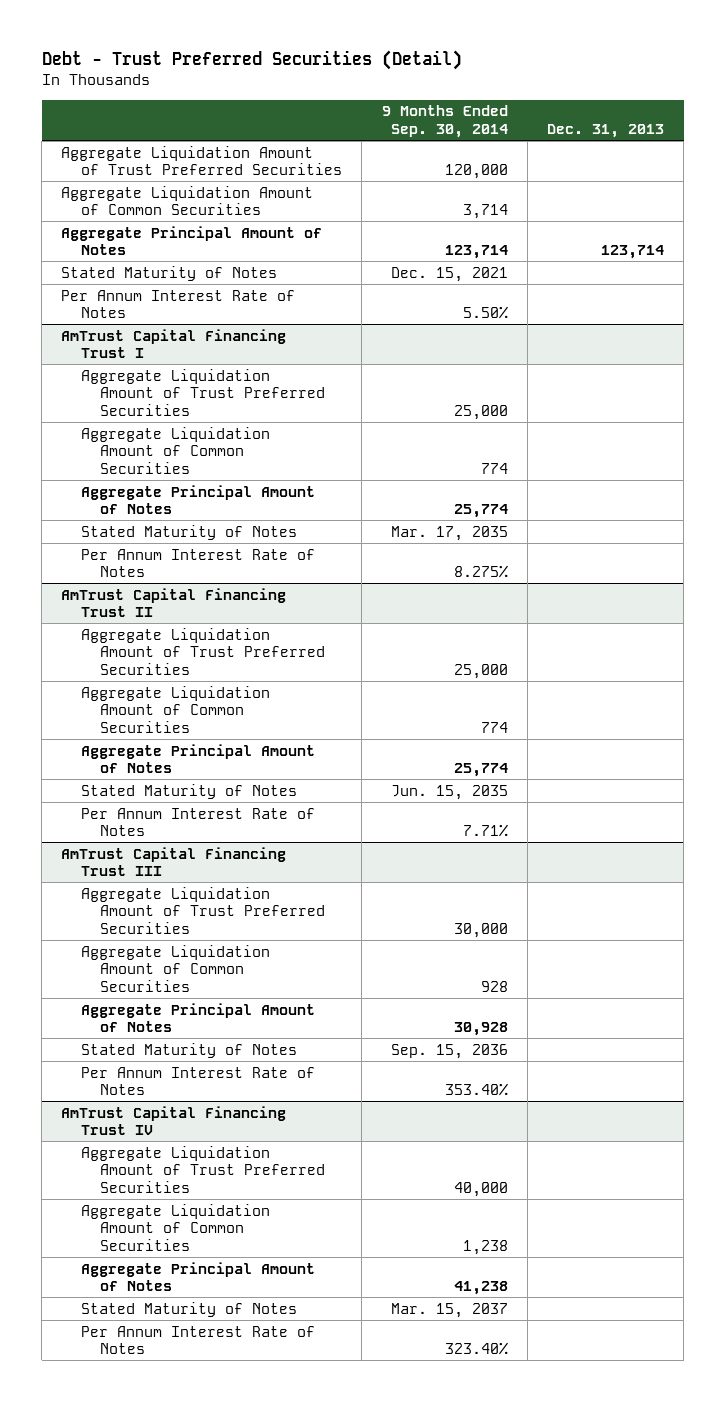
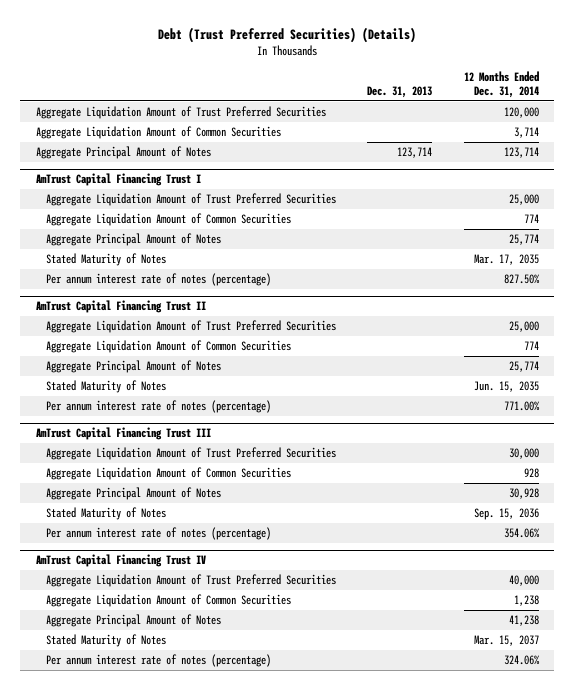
[41,49,462,70] Debt - Trust Preferred Securities (Detail) -> [158,26,417,43] Debt (Trust Preferred Securities) (Details)
[381,105,508,139] 9 Months Ended Sep. 30, 2014 -> none
none -> [463,70,539,98] 12 Months Ended Dec. 31, 2014
[61,265,278,281] Stated Maturity of Notes -> none
[61,289,296,319] Per Annum Interest Rate of Notes -> none
[80,548,315,578] Per Annum Interest Rate of Notes -> [45,273,271,287] Per annum interest rate of notes (percentage)
[80,807,315,837] Per Annum Interest Rate of Notes -> [45,400,271,414] Per annum interest rate of notes (percentage)
[80,1066,315,1096] Per Annum Interest Rate of Notes -> [45,527,271,541] Per annum interest rate of notes (percentage)
[80,1325,315,1355] Per Annum Interest Rate of Notes -> [45,654,271,668] Per annum interest rate of notes (percentage)

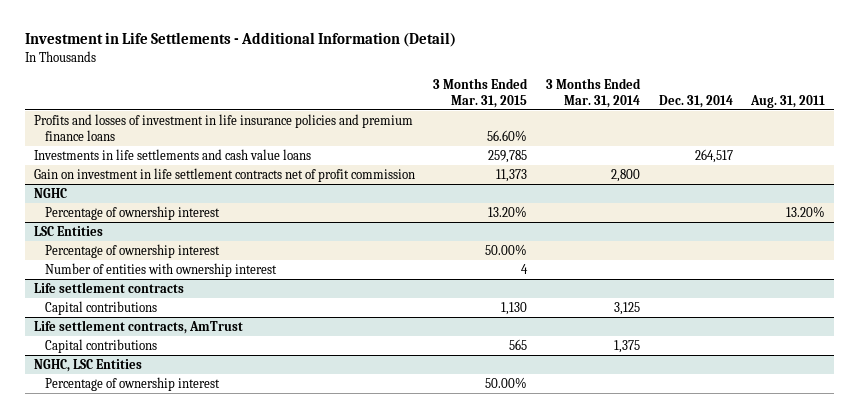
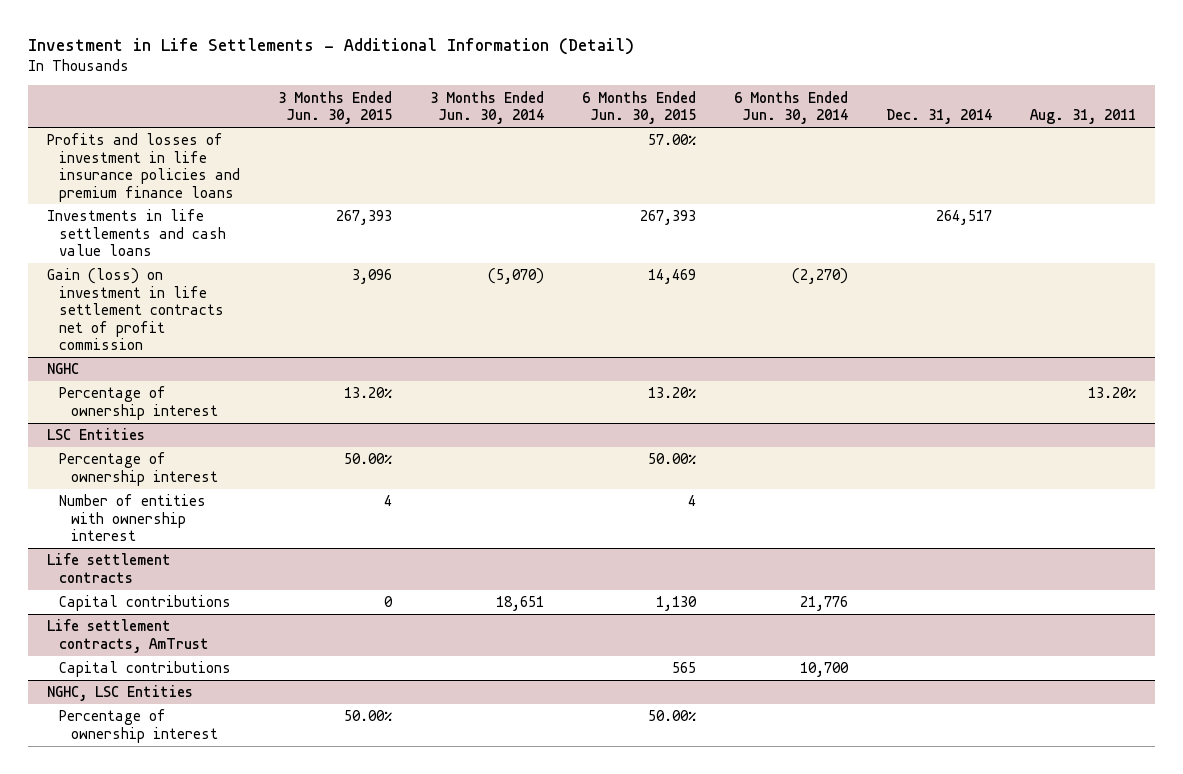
[433,77,529,108] 3 Months Ended Mar. 31, 2015 -> none
[546,77,642,108] 3 Months Ended Mar. 31, 2014 -> none
none -> [277,90,392,125] 3 Months Ended Jun. 30, 2015
none -> [429,90,544,125] 3 Months Ended Jun. 30, 2014
none -> [582,90,697,125] 6 Months Ended Jun. 30, 2015
none -> [734,90,849,125] 6 Months Ended Jun. 30, 2014
[33,168,415,183] Gain on investment in life settlement contracts net of profit commission -> [46,268,224,350] Gain (loss) on investment in life settlement contracts net of profit commission

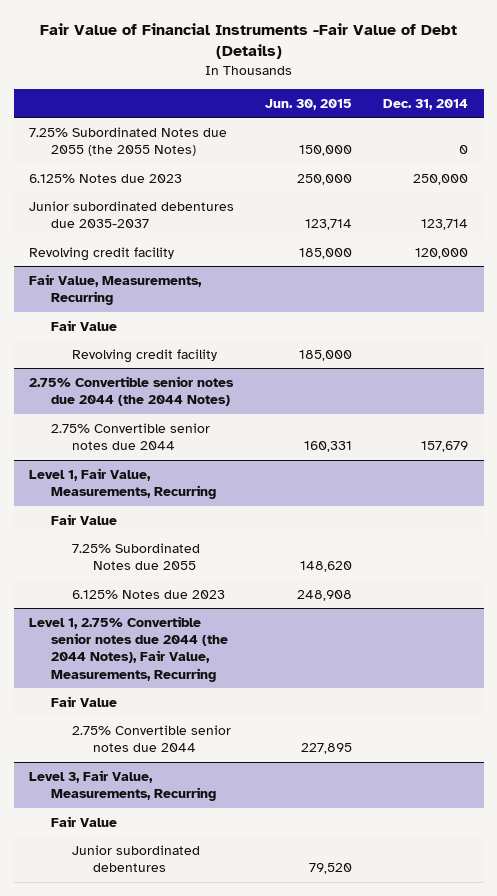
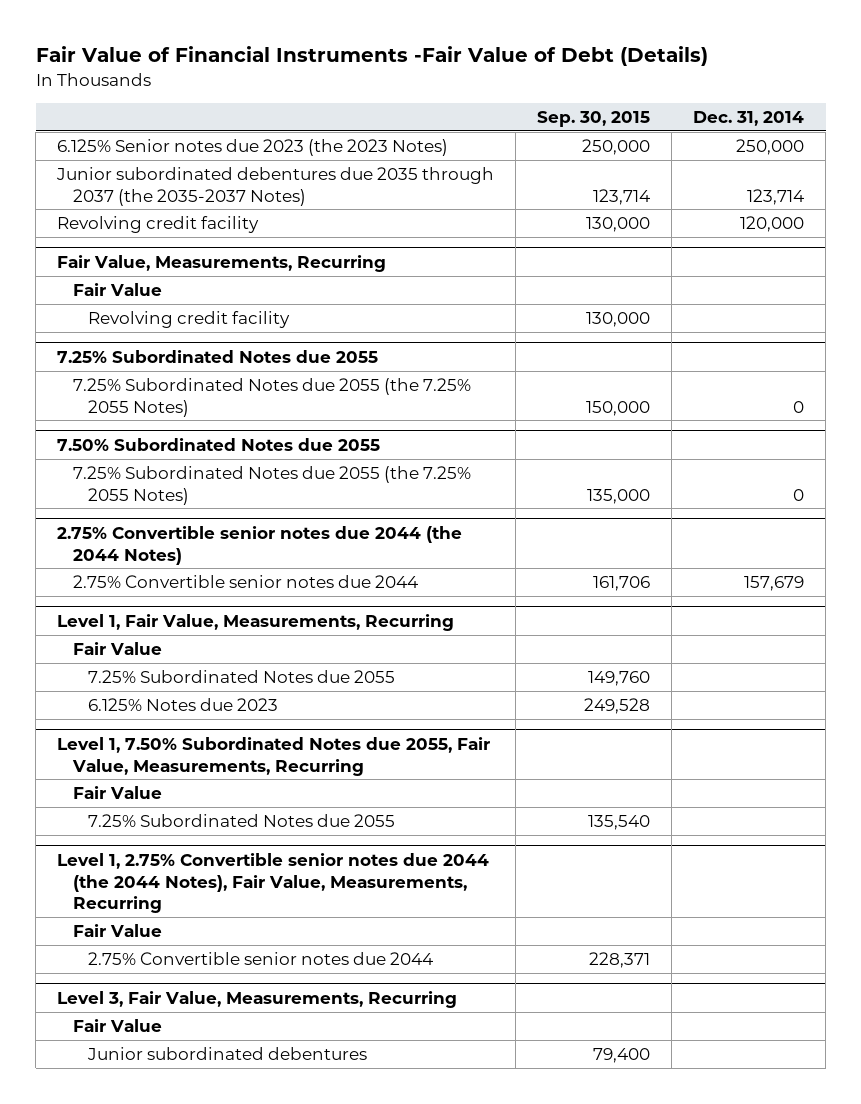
[265,98,353,110] Jun. 30, 2015 -> none
none -> [537,110,651,127] Sep. 30, 2015
[29,126,228,157] 7.25% Subordinated Notes due 2055 (the 2055 Notes) -> none
[29,173,183,183] 6.125% Notes due 2023 -> [57,138,449,156] 6.125% Senior notes due 2023 (the 2023 Notes)
[29,200,235,229] Junior subordinated debentures due 2035-2037 -> [56,166,495,206] Junior subordinated debentures due 2035 through 2037 (the 2035-2037 Notes)
none -> [57,349,379,363] 7.25% Subordinated Notes due 2055
none -> [72,377,471,417] 7.25% Subordinated Notes due 2055 (the 7.25% 2055 Notes)
none -> [57,437,381,451] 7.50% Subordinated Notes due 2055
none -> [72,465,471,505] 7.25% Subordinated Notes due 2055 (the 7.25% 2055 Notes)
none -> [57,736,491,776] Level 1, 7.50% Subordinated Notes due 2055, Fair Value, Measurements, Recurring
none -> [72,785,162,799] Fair Value
none -> [87,813,395,827] 7.25% Subordinated Notes due 2055

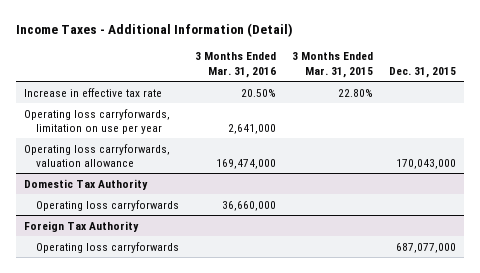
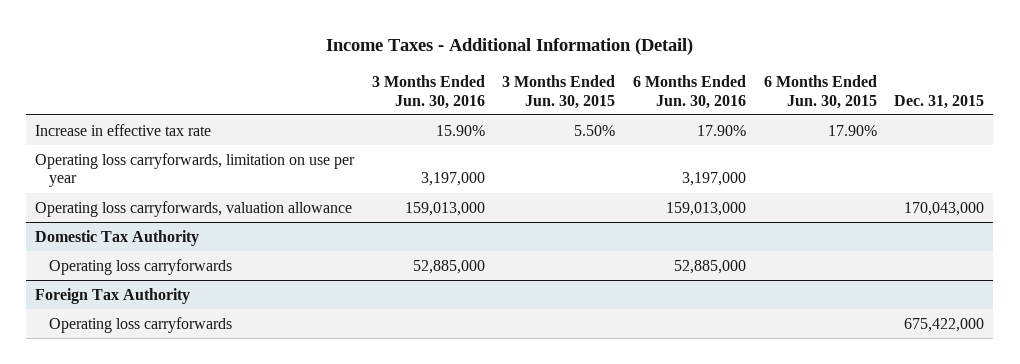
[195,52,277,78] 3 Months Ended Mar. 31, 2016 -> none
[291,52,373,78] 3 Months Ended Mar. 31, 2015 -> none
none -> [371,74,485,109] 3 Months Ended Jun. 30, 2016
none -> [502,74,616,109] 3 Months Ended Jun. 30, 2015
none -> [633,74,747,109] 6 Months Ended Jun. 30, 2016
none -> [763,74,877,109] 6 Months Ended Jun. 30, 2015
[395,242,456,253] 687,077,000 -> [904,317,985,332] 675,422,000

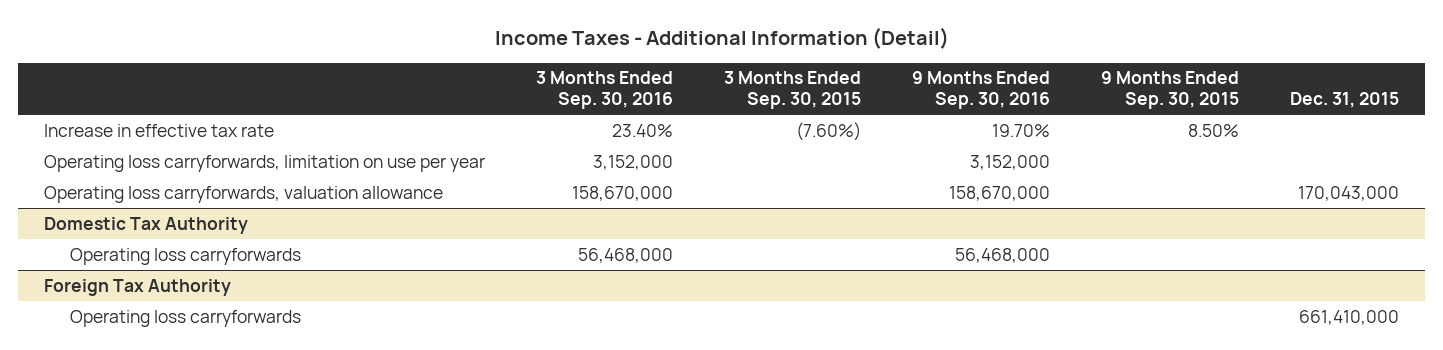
[371,74,485,109] 3 Months Ended Jun. 30, 2016 -> none
[502,74,616,109] 3 Months Ended Jun. 30, 2015 -> none
[633,74,747,109] 6 Months Ended Jun. 30, 2016 -> none
[763,74,877,109] 6 Months Ended Jun. 30, 2015 -> none
none -> [536,71,674,110] 3 Months Ended Sep. 30, 2016
none -> [724,71,862,110] 3 Months Ended Sep. 30, 2015
none -> [912,71,1051,110] 9 Months Ended Sep. 30, 2016
none -> [1101,71,1240,110] 9 Months Ended Sep. 30, 2015
[904,317,985,332] 675,422,000 -> [1299,309,1400,325] 661,410,000

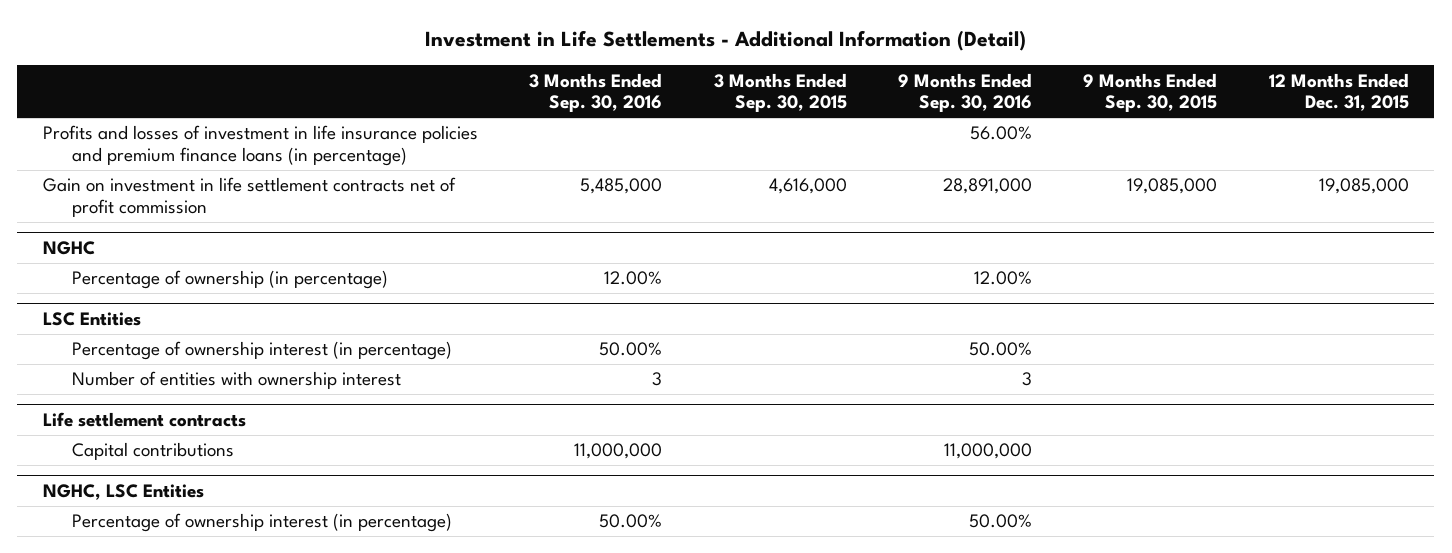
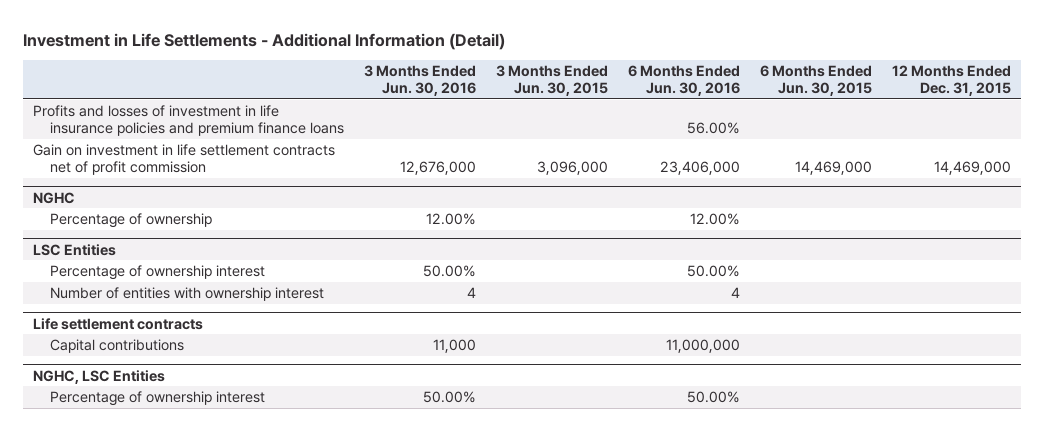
[529,72,663,113] 3 Months Ended Sep. 30, 2016 -> none
[713,72,847,113] 3 Months Ended Sep. 30, 2015 -> none
[898,72,1033,113] 9 Months Ended Sep. 30, 2016 -> none
[1083,72,1218,113] 9 Months Ended Sep. 30, 2015 -> none
none -> [363,65,476,96] 3 Months Ended Jun. 30, 2016
none -> [495,65,608,96] 3 Months Ended Jun. 30, 2015
none -> [627,65,740,96] 6 Months Ended Jun. 30, 2016
none -> [759,65,872,96] 6 Months Ended Jun. 30, 2015
[42,125,478,167] Profits and losses of investment in life insurance policies and premium finance loans (in percentage) -> [33,105,344,136] Profits and losses of investment in life insurance policies and premium finance loans
[1318,178,1409,195] 19,085,000 -> [933,160,1011,175] 14,469,000
[72,270,389,290] Percentage of ownership (in percentage) -> [49,213,212,229] Percentage of ownership
[72,341,453,361] Percentage of ownership interest (in percentage) -> [49,265,265,281] Percentage of ownership interest
[72,513,453,533] Percentage of ownership interest (in percentage) -> [49,391,265,407] Percentage of ownership interest

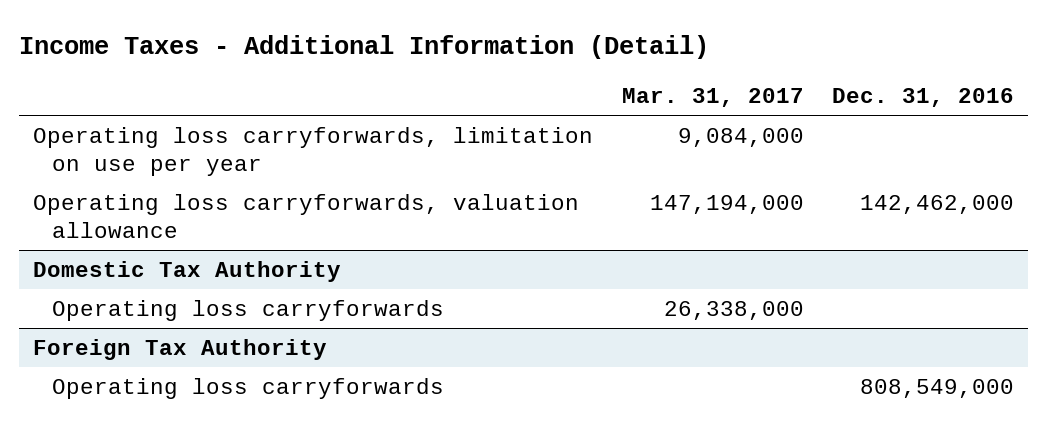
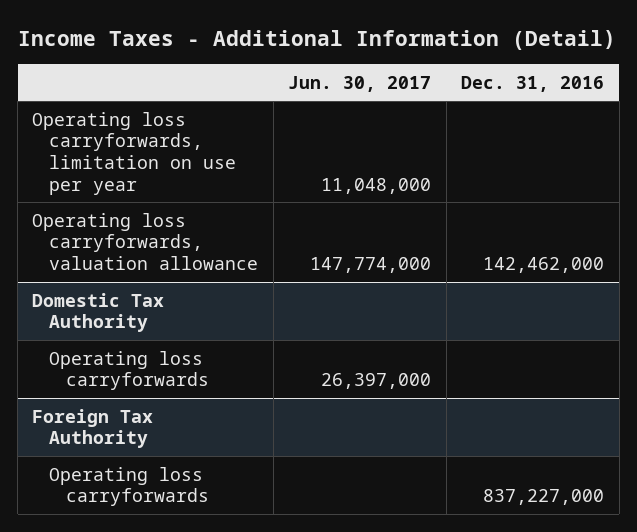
[621,87,804,107] Mar. 31, 2017 -> none
none -> [288,75,432,92] Jun. 30, 2017
[859,378,1014,398] 808,549,000 -> [483,489,605,506] 837,227,000

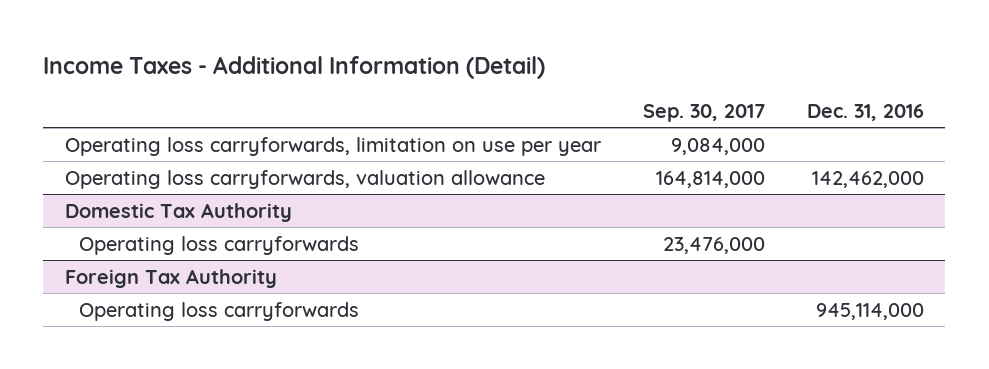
[288,75,432,92] Jun. 30, 2017 -> none
none -> [642,103,765,122] Sep. 30, 2017
[483,489,605,506] 837,227,000 -> [816,302,925,320] 945,114,000

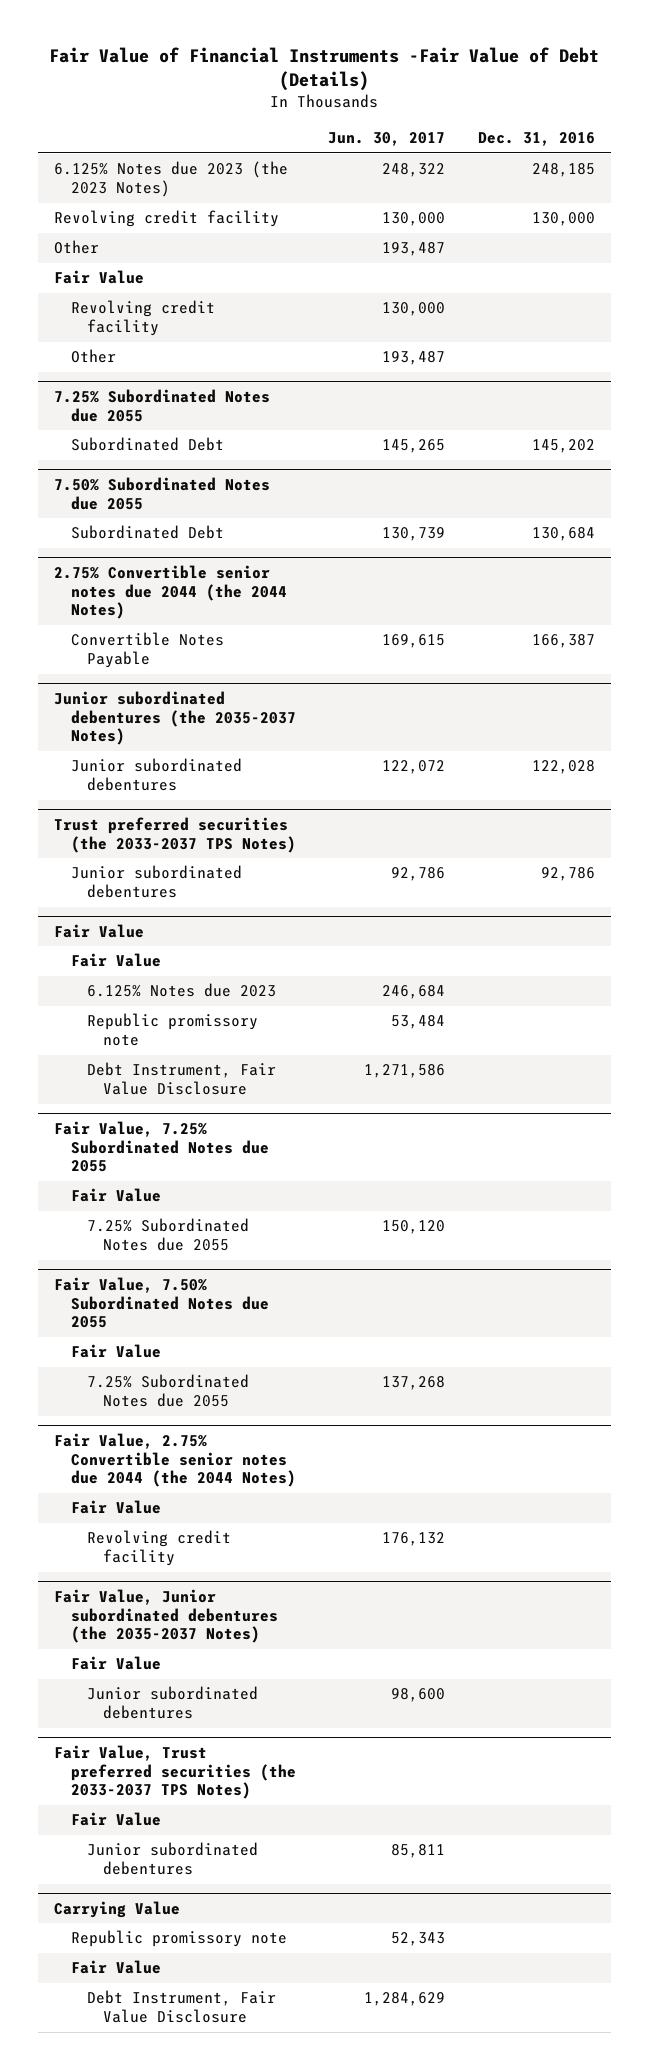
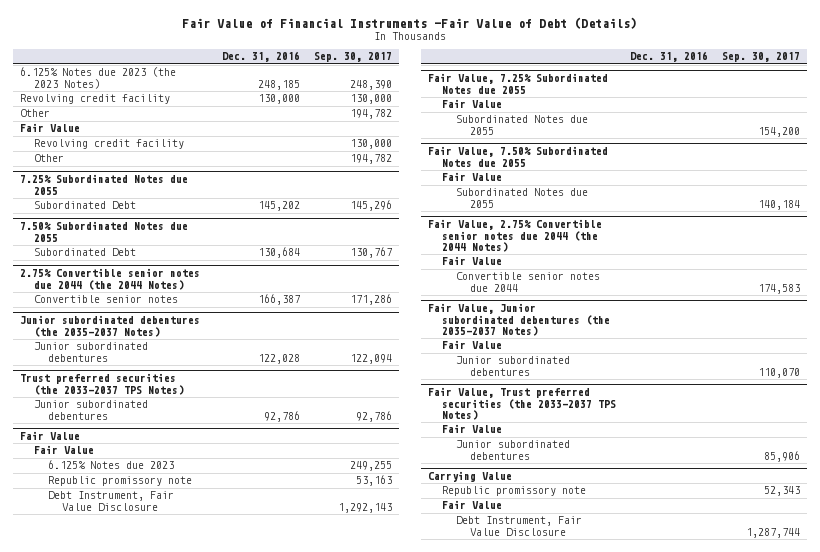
[328,132,446,147] Jun. 30, 2017 -> none
none -> [313,52,392,63] Sep. 30, 2017
[70,632,224,669] Convertible Notes Payable -> [34,295,179,304] Convertible senior notes
[86,1218,249,1252] 7.25% Subordinated Notes due 2055 -> [456,115,589,135] Subordinated Notes due 2055
[86,1374,249,1408] 7.25% Subordinated Notes due 2055 -> [456,188,589,208] Subordinated Notes due 2055
[86,1530,231,1567] Revolving credit facility -> [456,272,601,292] Convertible senior notes due 2044

